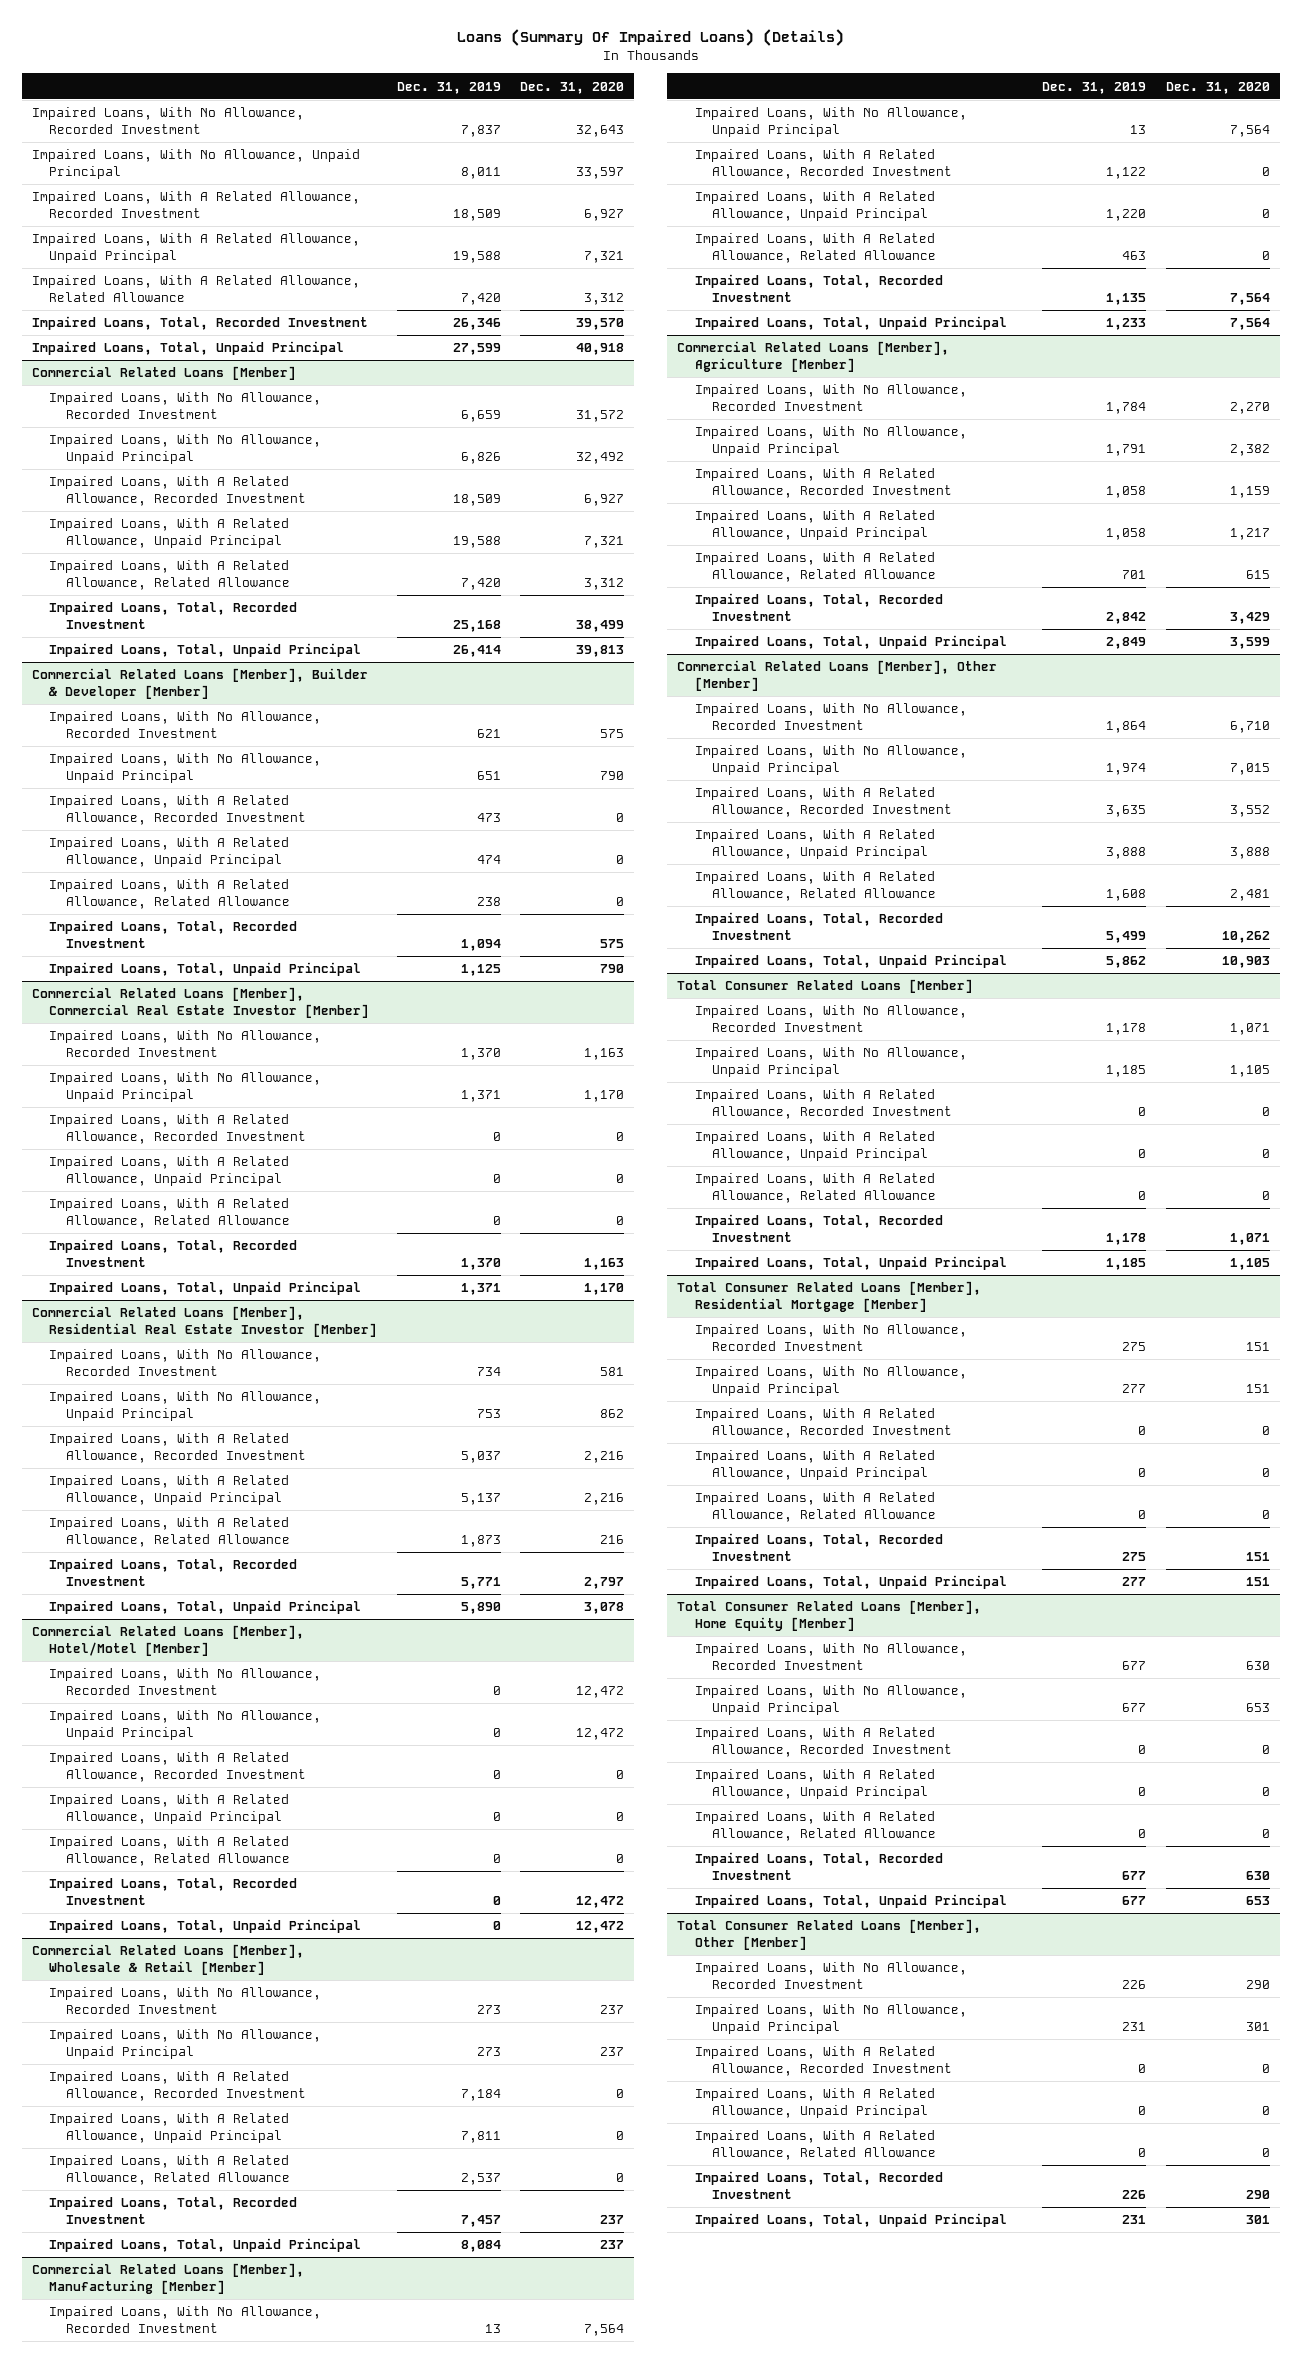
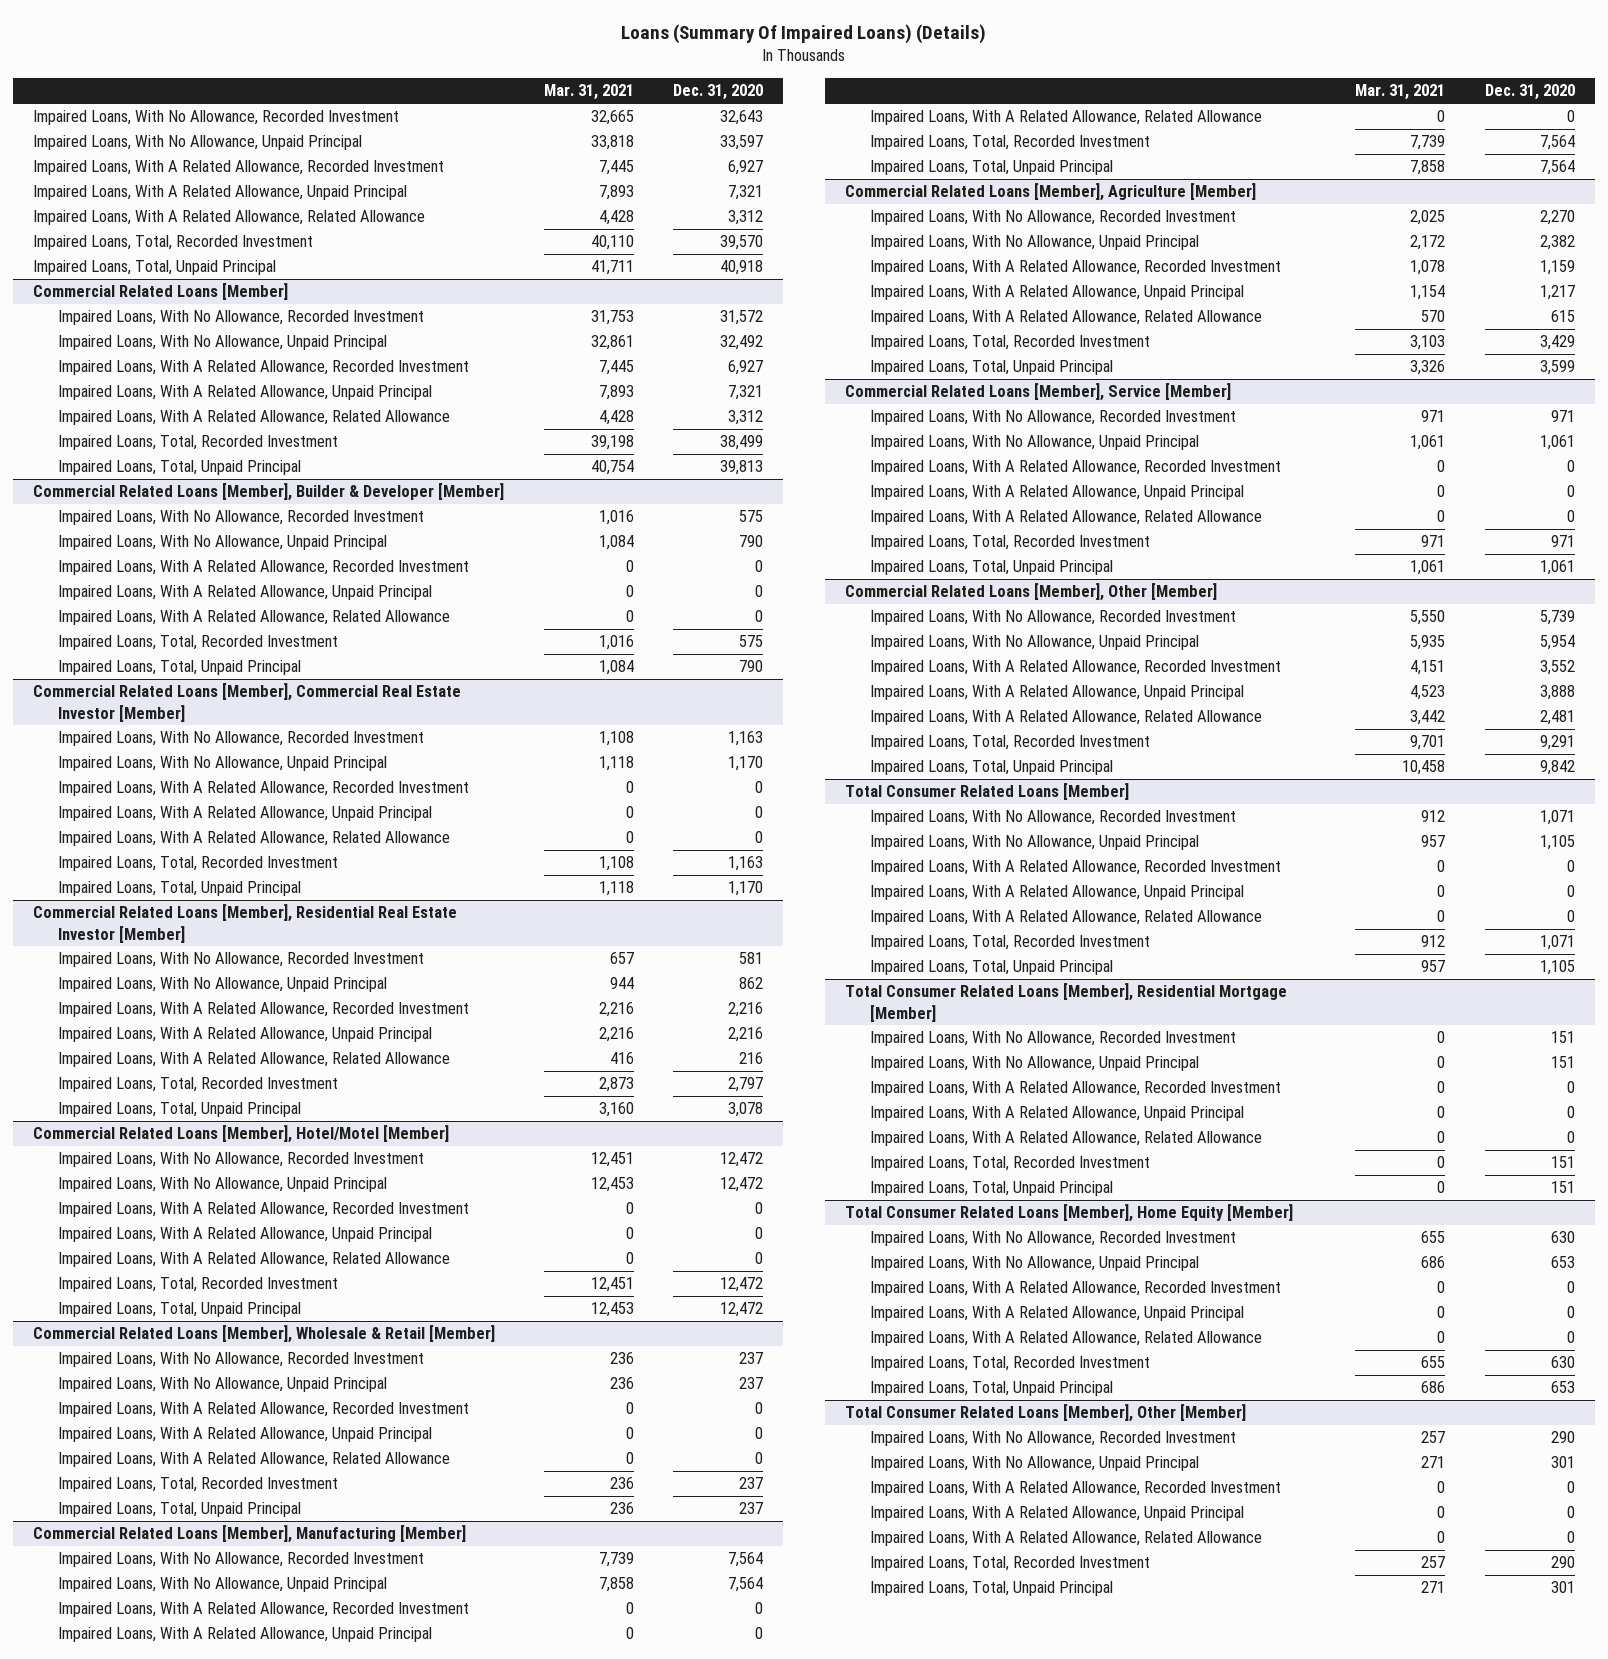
[396,81,501,94] Dec. 31, 2019 -> none
none -> [543,84,634,101] Mar. 31, 2021
none -> [844,383,1231,402] Commercial Related Loans [Member], Service [Member]
none -> [869,410,1236,426] Impaired Loans, With No Allowance, Recorded Investment
none -> [869,435,1199,451] Impaired Loans, With No Allowance, Unpaid Principal
none -> [869,460,1281,476] Impaired Loans, With A Related Allowance, Recorded Investment
none -> [869,485,1244,501] Impaired Loans, With A Related Allowance, Unpaid Principal
none -> [869,510,1262,526] Impaired Loans, With A Related Allowance, Related Allowance
none -> [869,535,1150,551] Impaired Loans, Total, Recorded Investment
none -> [869,560,1113,576] Impaired Loans, Total, Unpaid Principal
[1230,720,1271,733] 6,710 -> [1539,610,1575,626] 5,739
[1230,762,1271,775] 7,015 -> [1539,635,1575,651] 5,954
[1222,930,1271,943] 10,262 -> [1539,735,1575,751] 9,291
[1222,956,1271,969] 10,903 -> [1539,760,1575,776] 9,842

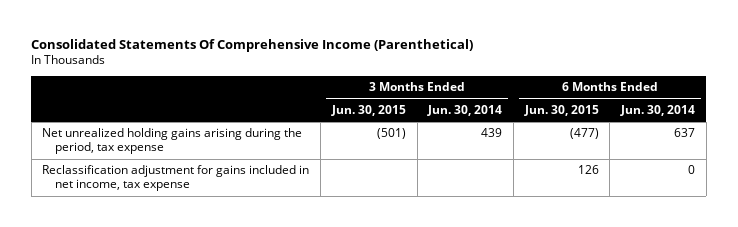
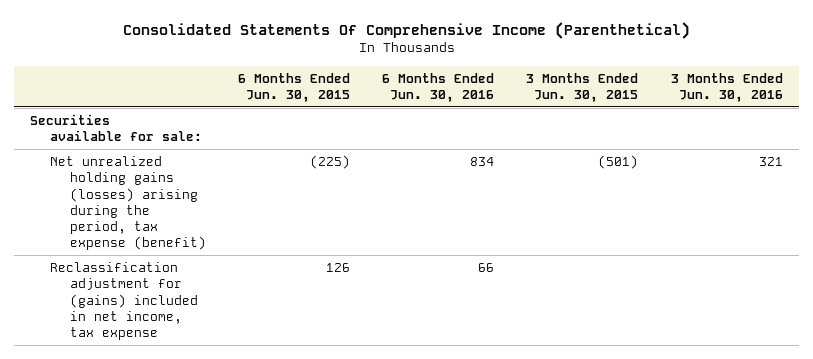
[427,104,503,116] Jun. 30, 2014 -> none
[620,104,696,116] Jun. 30, 2014 -> none
none -> [382,72,495,102] 6 Months Ended Jun. 30, 2016
none -> [670,72,783,102] 3 Months Ended Jun. 30, 2016
none -> [30,114,203,142] Securities available for sale:
[42,128,303,155] Net unrealized holding gains arising during the period, tax expense -> [50,156,206,251] Net unrealized holding gains (losses) arising during the period, tax expense (benefit)
[569,128,599,140] (477) -> [309,155,350,170] (225)
[42,165,310,192] Reclassification adjustment for gains included in net income, tax expense -> [50,262,198,341] Reclassification adjustment for (gains) included in net income, tax expense

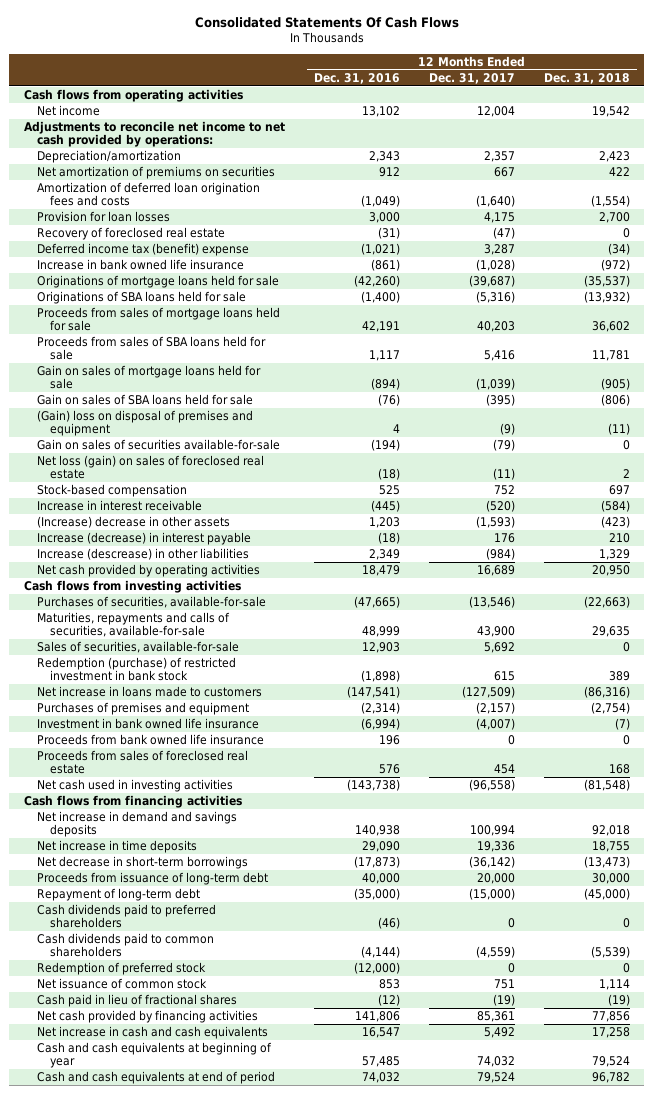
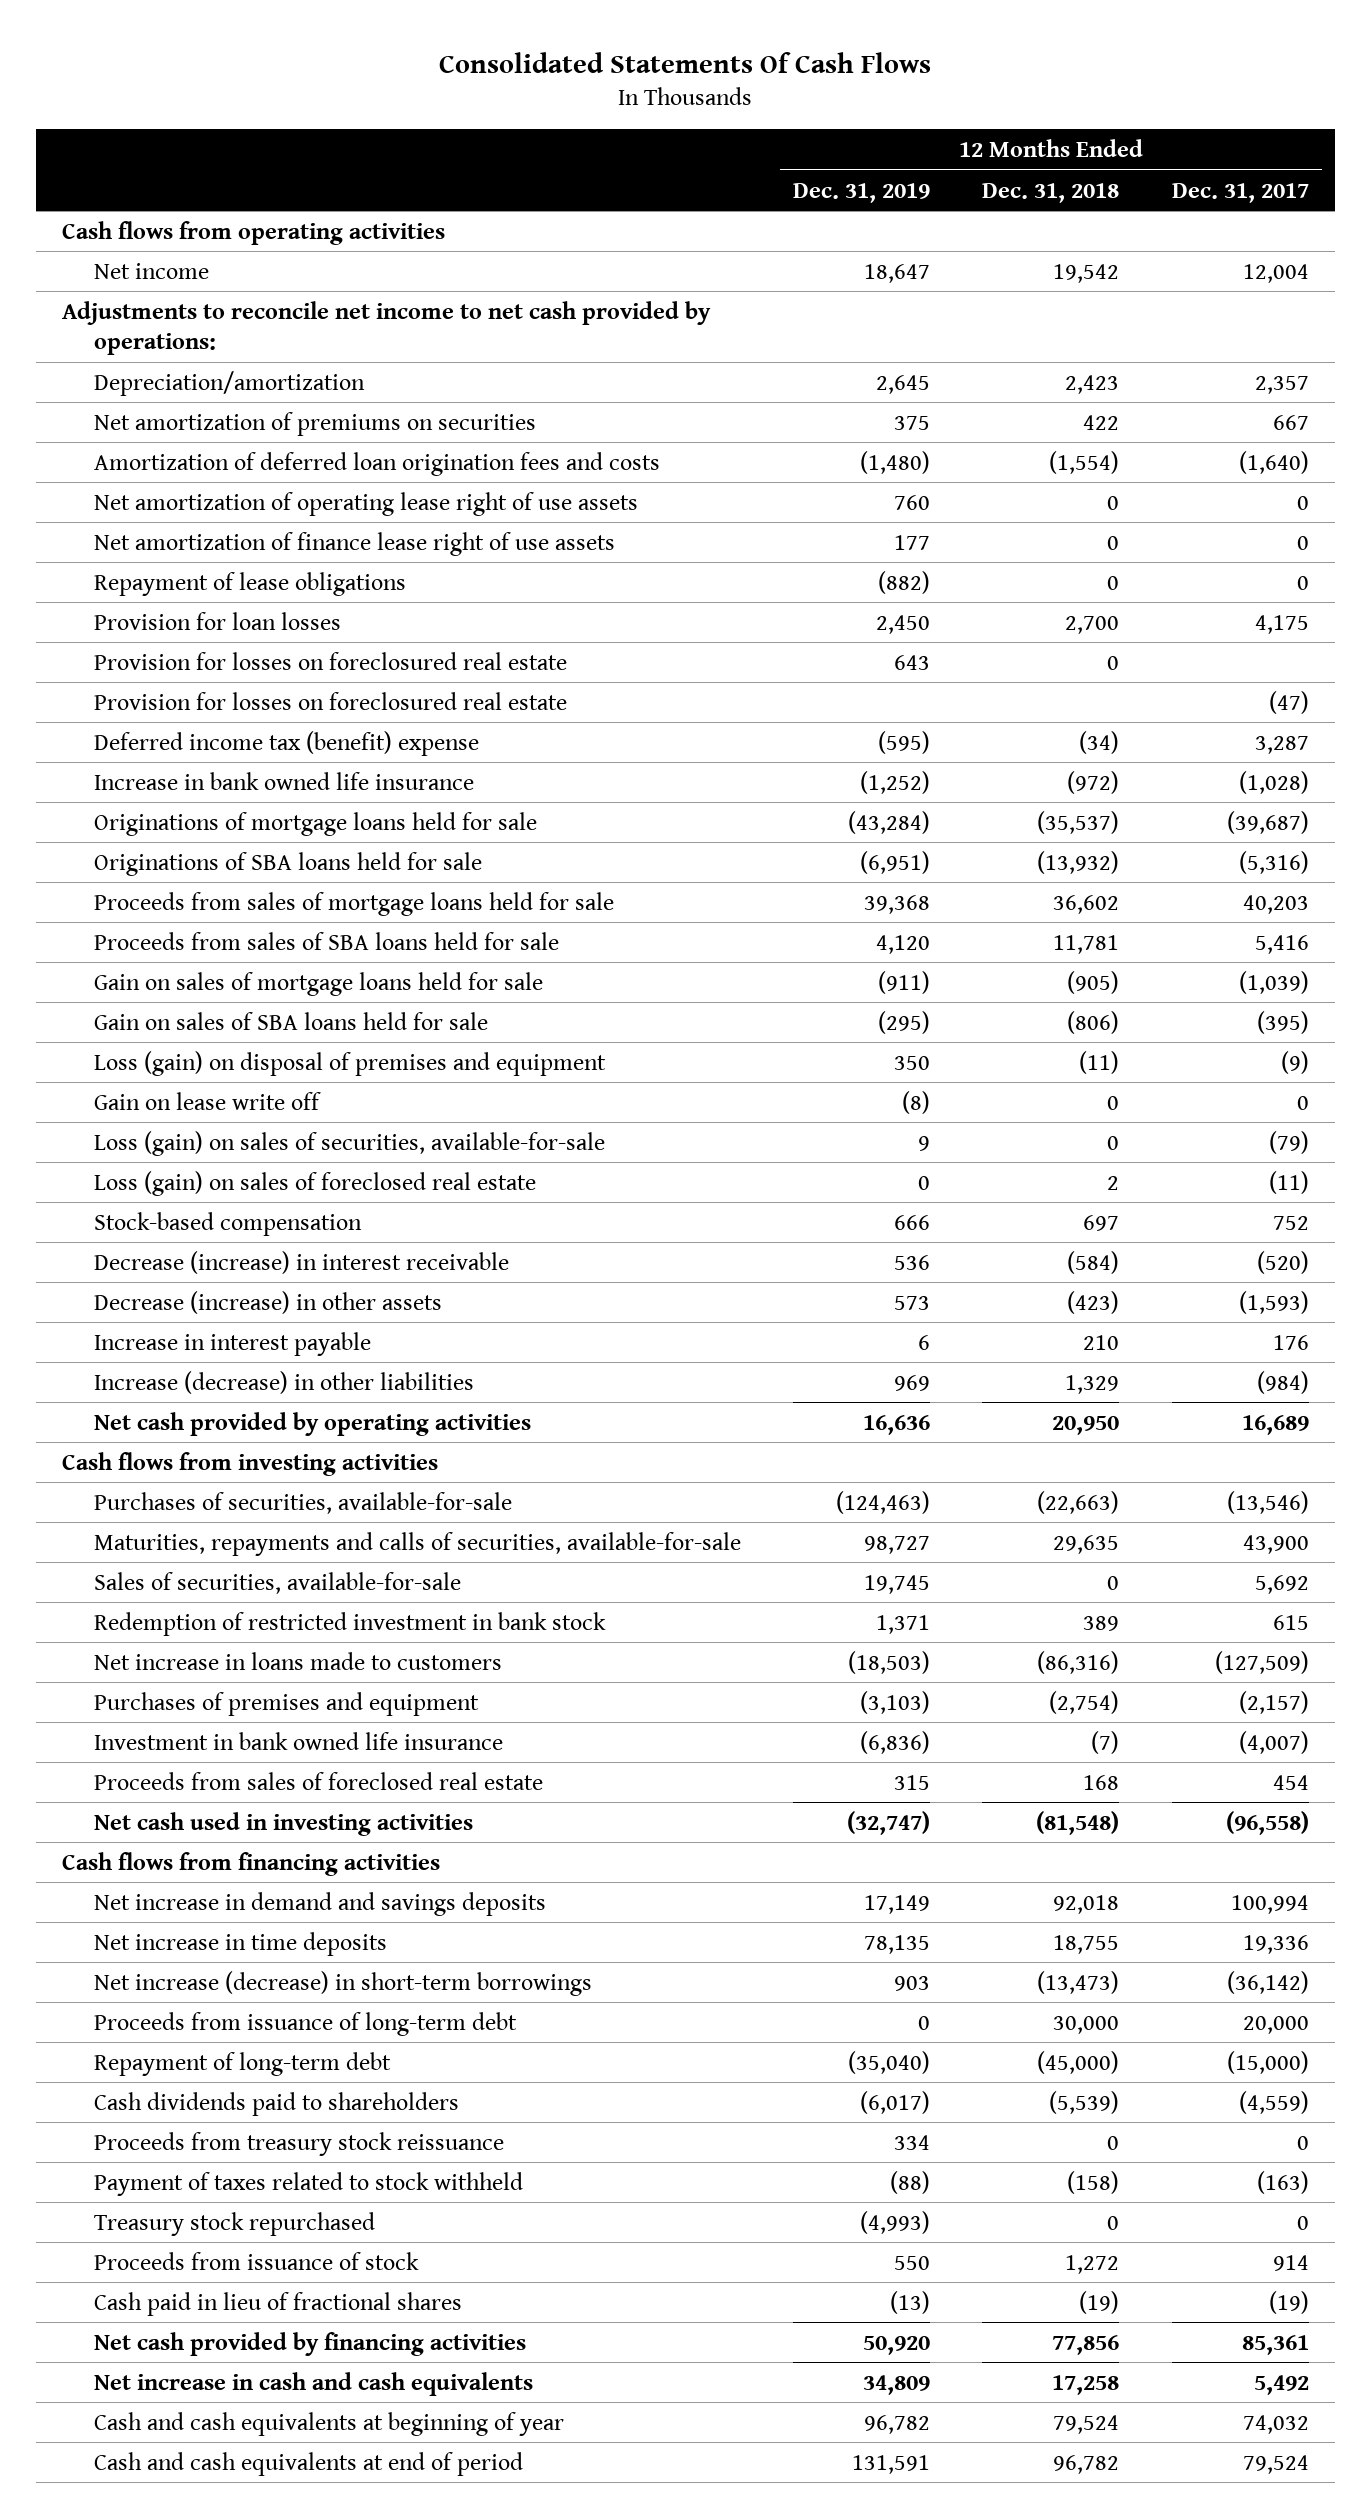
[313,73,400,85] Dec. 31, 2016 -> none
none -> [792,182,930,203] Dec. 31, 2019
none -> [93,491,638,516] Net amortization of operating lease right of use assets
none -> [93,531,615,556] Net amortization of finance lease right of use assets
none -> [93,571,406,596] Repayment of lease obligations
[36,227,225,241] Recovery of foreclosed real estate -> none
none -> [93,651,567,670] Provision for losses on foreclosured real estate
none -> [93,691,567,710] Provision for losses on foreclosured real estate
[36,410,253,437] (Gain) loss on disposal of premises and equipment -> [93,1050,606,1076] Loss (gain) on disposal of premises and equipment
none -> [93,1091,321,1110] Gain on lease write off
[36,439,280,451] Gain on sales of securities available-for-sale -> [93,1130,605,1156] Loss (gain) on sales of securities, available-for-sale
[36,455,264,480] Net loss (gain) on sales of foreclosed real estate -> [93,1170,536,1196] Loss (gain) on sales of foreclosed real estate
[36,500,202,512] Increase in interest receivable -> [93,1250,509,1274] Decrease (increase) in interest receivable
[36,516,230,529] (Increase) decrease in other assets -> [93,1290,442,1314] Decrease (increase) in other assets
[36,532,251,546] Increase (decrease) in interest payable -> [93,1331,371,1356] Increase in interest payable
[36,548,249,561] Increase (descrease) in other liabilities -> [93,1370,474,1394] Increase (decrease) in other liabilities
[36,657,236,682] Redemption (purchase) of restricted investment in bank stock -> [93,1611,606,1636] Redemption of restricted investment in bank stock
[36,734,264,746] Proceeds from bank owned life insurance -> none
[36,856,248,870] Net decrease in short-term borrowings -> [93,1970,592,1996] Net increase (decrease) in short-term borrowings
[36,904,216,929] Cash dividends paid to preferred shareholders -> none
[36,962,206,976] Redemption of preferred stock -> none
[36,933,214,958] Cash dividends paid to common shareholders -> [93,2091,459,2116] Cash dividends paid to shareholders
none -> [93,2131,504,2156] Proceeds from treasury stock reissuance
none -> [93,2171,523,2196] Payment of taxes related to stock withheld
none -> [93,2211,375,2236] Treasury stock repurchased
[36,978,207,990] Net issuance of common stock -> [93,2251,419,2270] Proceeds from issuance of stock
[493,979,515,990] 751 -> [1272,2254,1309,2271] 914
[598,979,630,991] 1,114 -> [1065,2254,1120,2274] 1,272

